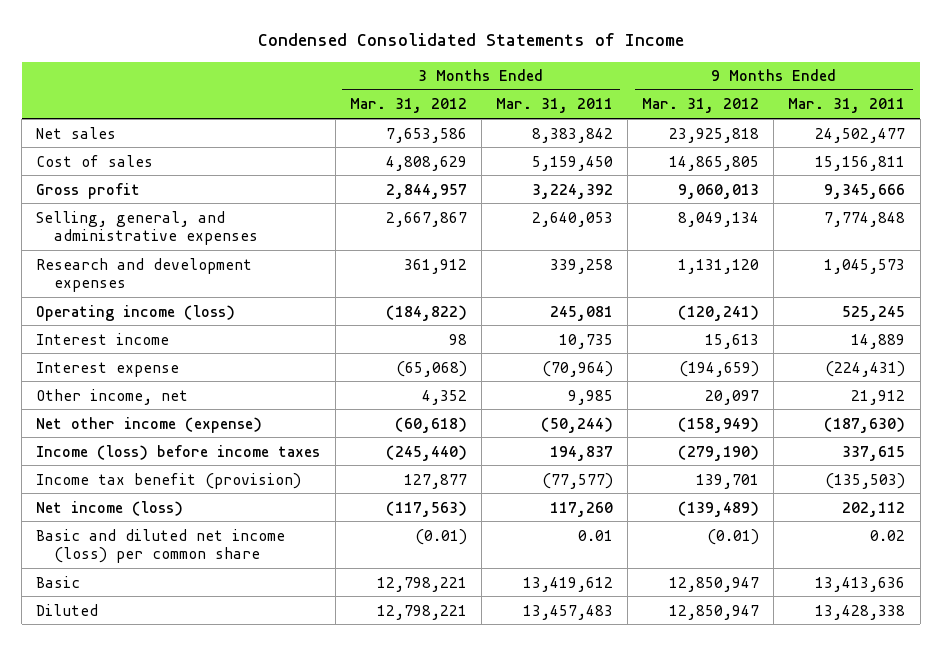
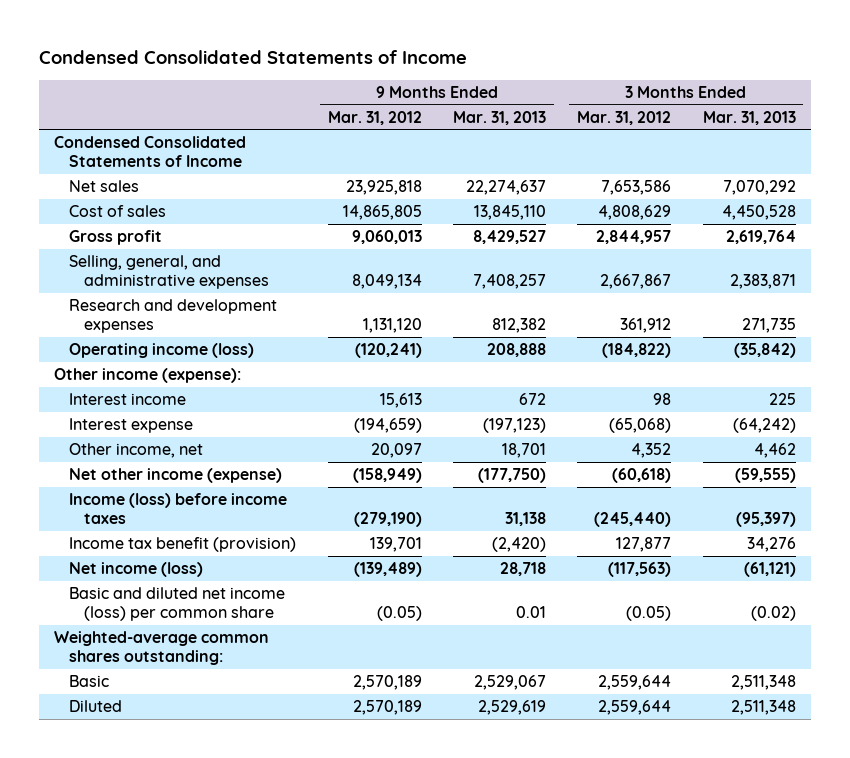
[495,98,613,114] Mar. 31, 2011 -> none
[788,98,906,114] Mar. 31, 2011 -> none
none -> [452,110,546,125] Mar. 31, 2013
none -> [702,110,796,125] Mar. 31, 2013
none -> [54,136,247,168] Condensed Consolidated Statements of Income
none -> [54,368,242,384] Other income (expense):
[414,528,467,545] (0.01) -> [626,606,672,622] (0.05)
[707,528,760,545] (0.01) -> [376,606,422,622] (0.05)
none -> [54,631,270,666] Weighted-average common shares outstanding:
[376,576,467,592] 12,798,221 -> [598,675,672,691] 2,559,644
[669,576,760,592] 12,850,947 -> [352,675,422,691] 2,570,189
[376,604,467,620] 12,798,221 -> [598,700,672,716] 2,559,644
[669,604,760,620] 12,850,947 -> [352,700,422,716] 2,570,189

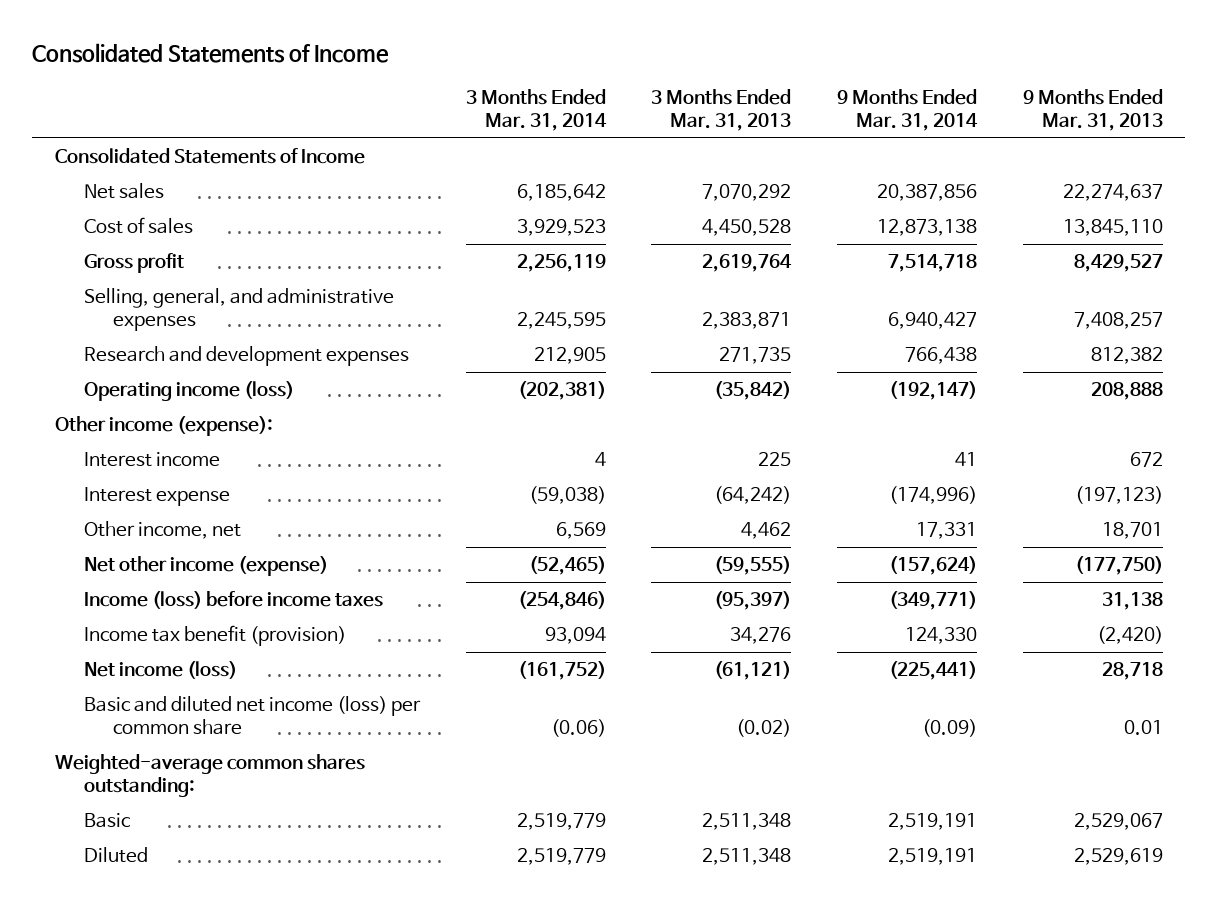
[38,49,467,64] Condensed Consolidated Statements of Income -> [32,43,390,64] Consolidated Statements of Income
[327,110,422,125] Mar. 31, 2012 -> none
[577,110,672,125] Mar. 31, 2012 -> none
none -> [465,89,607,132] 3 Months Ended Mar. 31, 2014
none -> [836,89,978,132] 9 Months Ended Mar. 31, 2014
[54,136,247,168] Condensed Consolidated Statements of Income -> [55,148,366,165] Consolidated Statements of Income

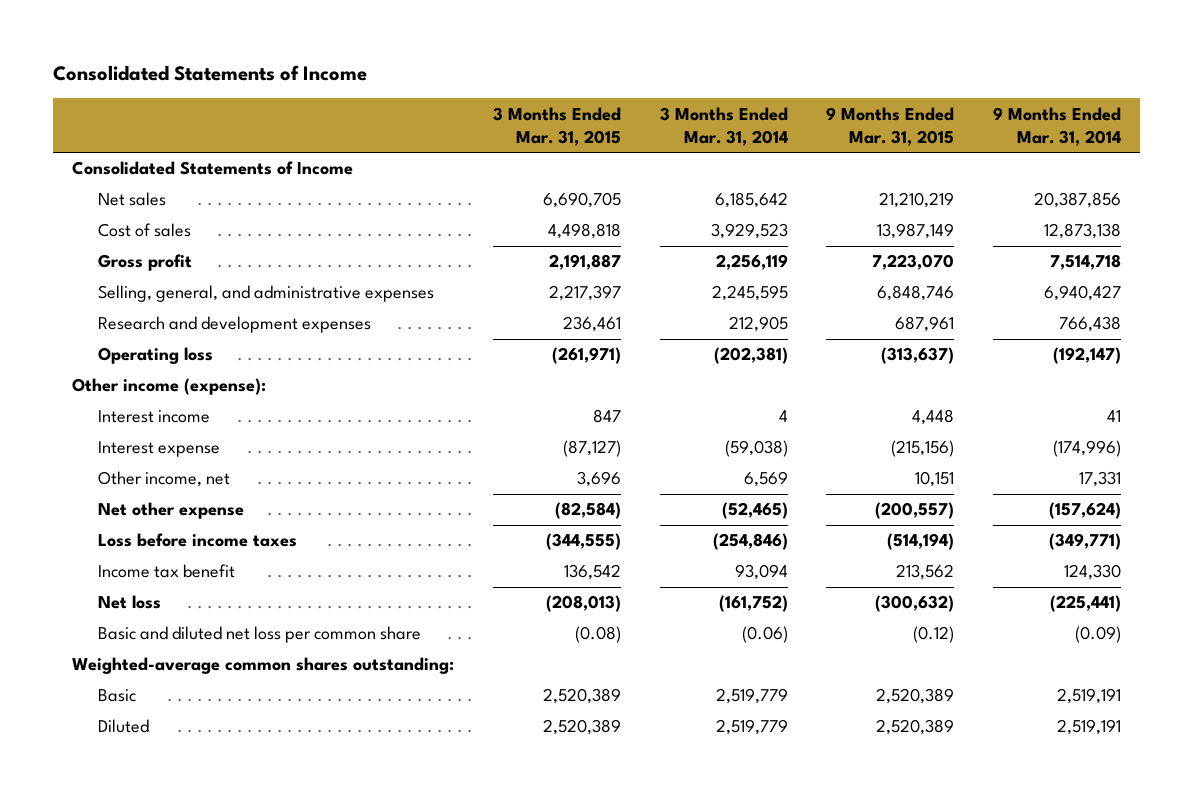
[651,89,792,132] 3 Months Ended Mar. 31, 2013 -> none
[1022,89,1163,132] 9 Months Ended Mar. 31, 2013 -> none
none -> [492,106,621,146] 3 Months Ended Mar. 31, 2015
none -> [826,106,955,146] 9 Months Ended Mar. 31, 2015
[83,381,294,402] Operating income (loss) -> [97,347,213,365] Operating loss
[83,556,328,577] Net other income (expense) -> [97,502,244,520] Net other expense
[83,591,383,610] Income (loss) before income taxes -> [97,533,297,548] Loss before income taxes
[83,625,346,647] Income tax benefit (provision) -> [97,564,235,579] Income tax benefit
[83,661,237,680] Net income (loss) -> [97,595,161,610] Net loss
[83,696,421,735] Basic and diluted net income (loss) per common share -> [97,626,421,644] Basic and diluted net loss per common share

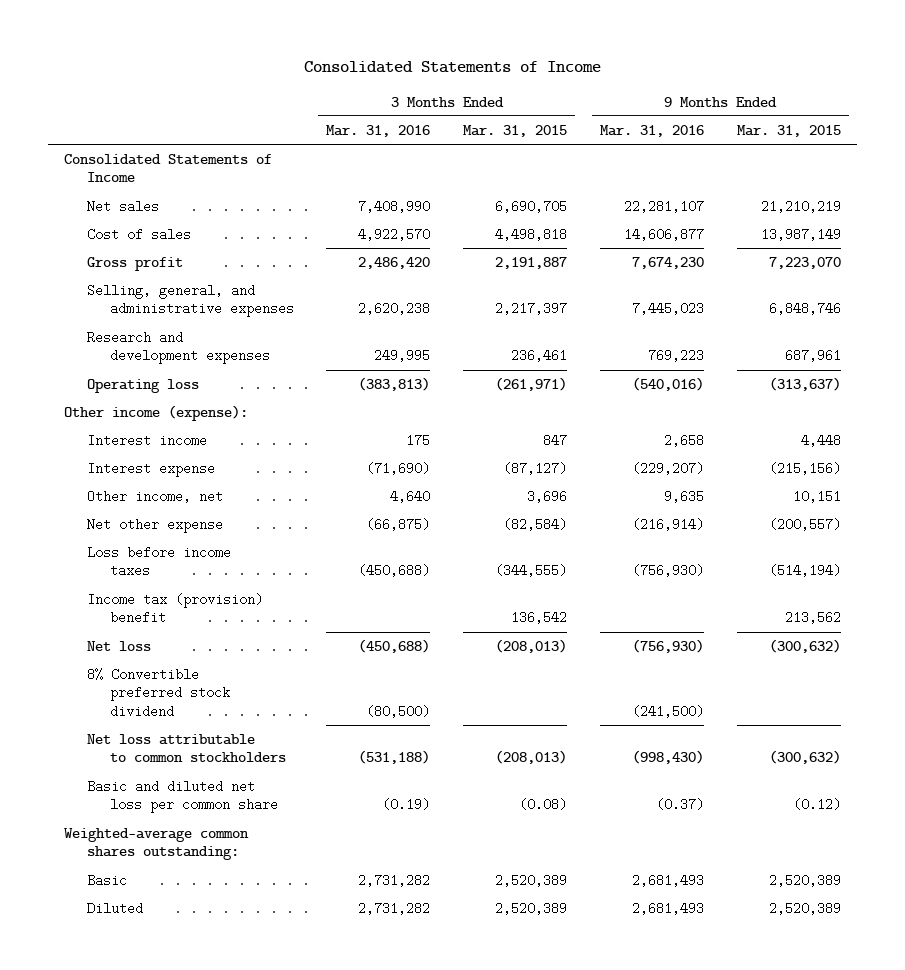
[659,106,788,146] 3 Months Ended Mar. 31, 2014 -> none
[993,106,1122,146] 9 Months Ended Mar. 31, 2014 -> none
none -> [326,124,431,137] Mar. 31, 2016
none -> [600,124,705,137] Mar. 31, 2016
[97,564,235,579] Income tax benefit -> [86,592,263,625] Income tax (provision) benefit
none -> [86,667,230,718] 8% Convertible preferred stock dividend
none -> [86,733,286,763] Net loss attributable to common stockholders

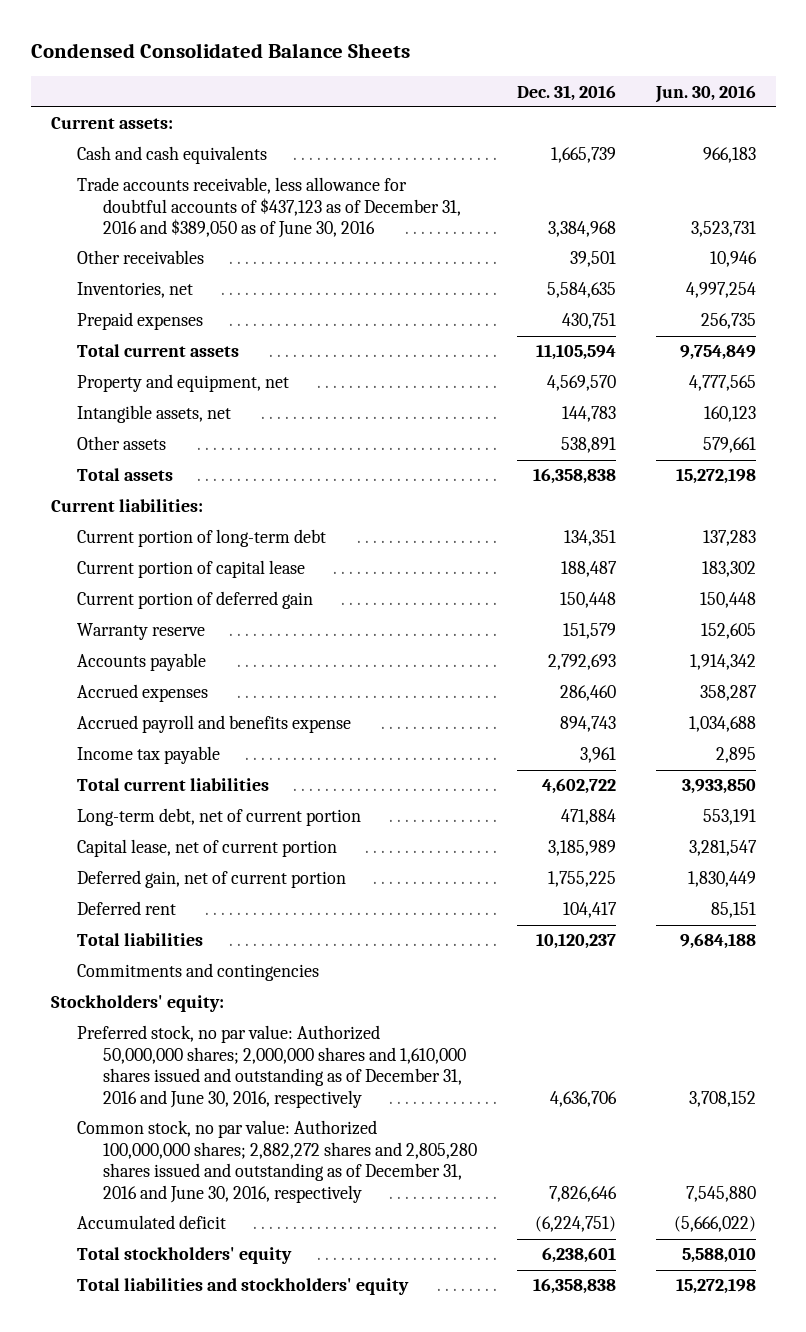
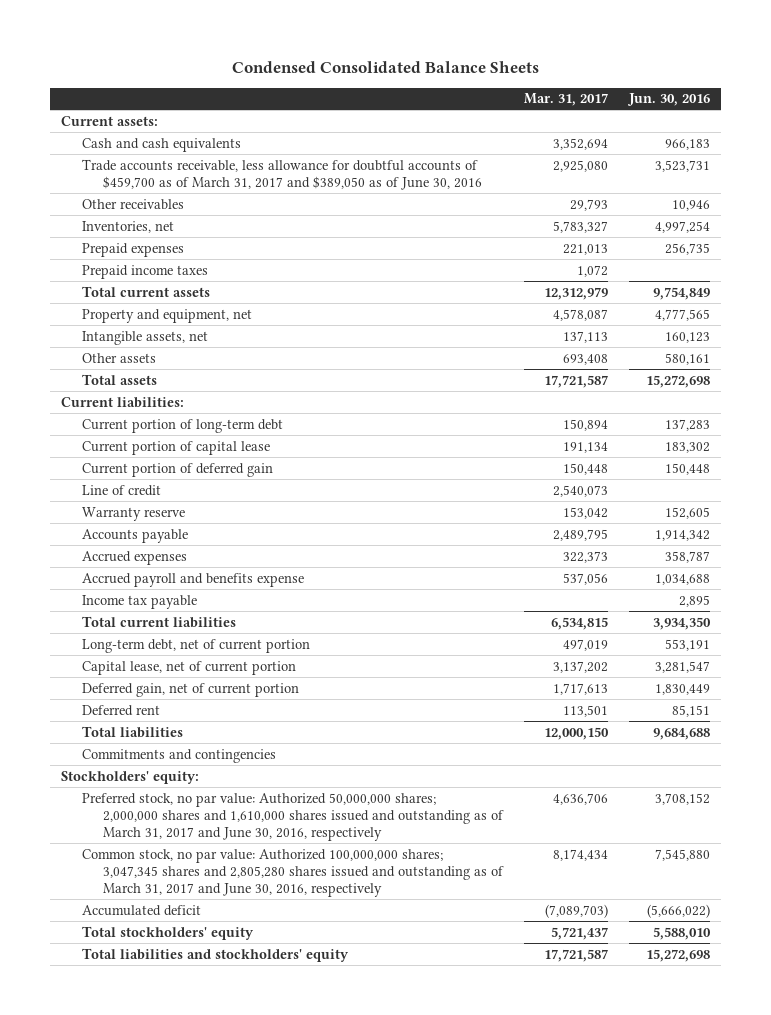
[516,84,616,101] Dec. 31, 2016 -> none
none -> [524,93,609,107] Mar. 31, 2017
[76,177,461,239] Trade accounts receivable, less allowance for doubtful accounts of $437,123 as of December 31, 2016 and $389,050 as of June 30, 2016 -> [82,158,483,190] Trade accounts receivable, less allowance for doubtful accounts of $459,700 as of March 31, 2017 and $389,050 as of June 30, 2016
none -> [82,264,209,279] Prepaid income taxes
[702,437,756,454] 579,661 -> [665,352,711,365] 580,161
[675,468,756,485] 15,272,198 -> [646,374,711,388] 15,272,698
none -> [82,484,162,496] Line of credit
[699,685,757,702] 358,287 -> [665,550,711,563] 358,787
[681,779,756,795] 3,933,850 -> [653,616,712,630] 3,934,350
[679,933,756,950] 9,684,188 -> [653,727,711,740] 9,684,688
[76,1025,466,1108] Preferred stock, no par value: Authorized 50,000,000 shares; 2,000,000 shares and 1,610,000 shares issued and outstanding as of December 31, 2016 and June 30, 2016, respectively -> [82,792,505,841] Preferred stock, no par value: Authorized 50,000,000 shares; 2,000,000 shares and 1,610,000 shares issued and outstanding as of March 31, 2017 and June 30, 2016, respectively
[76,1120,477,1203] Common stock, no par value: Authorized 100,000,000 shares; 2,882,272 shares and 2,805,280 shares issued and outstanding as of December 31, 2016 and June 30, 2016, respectively -> [82,848,505,897] Common stock, no par value: Authorized 100,000,000 shares; 3,047,345 shares and 2,805,280 shares issued and outstanding as of March 31, 2017 and June 30, 2016, respectively
[675,1278,756,1295] 15,272,198 -> [646,948,711,962] 15,272,698

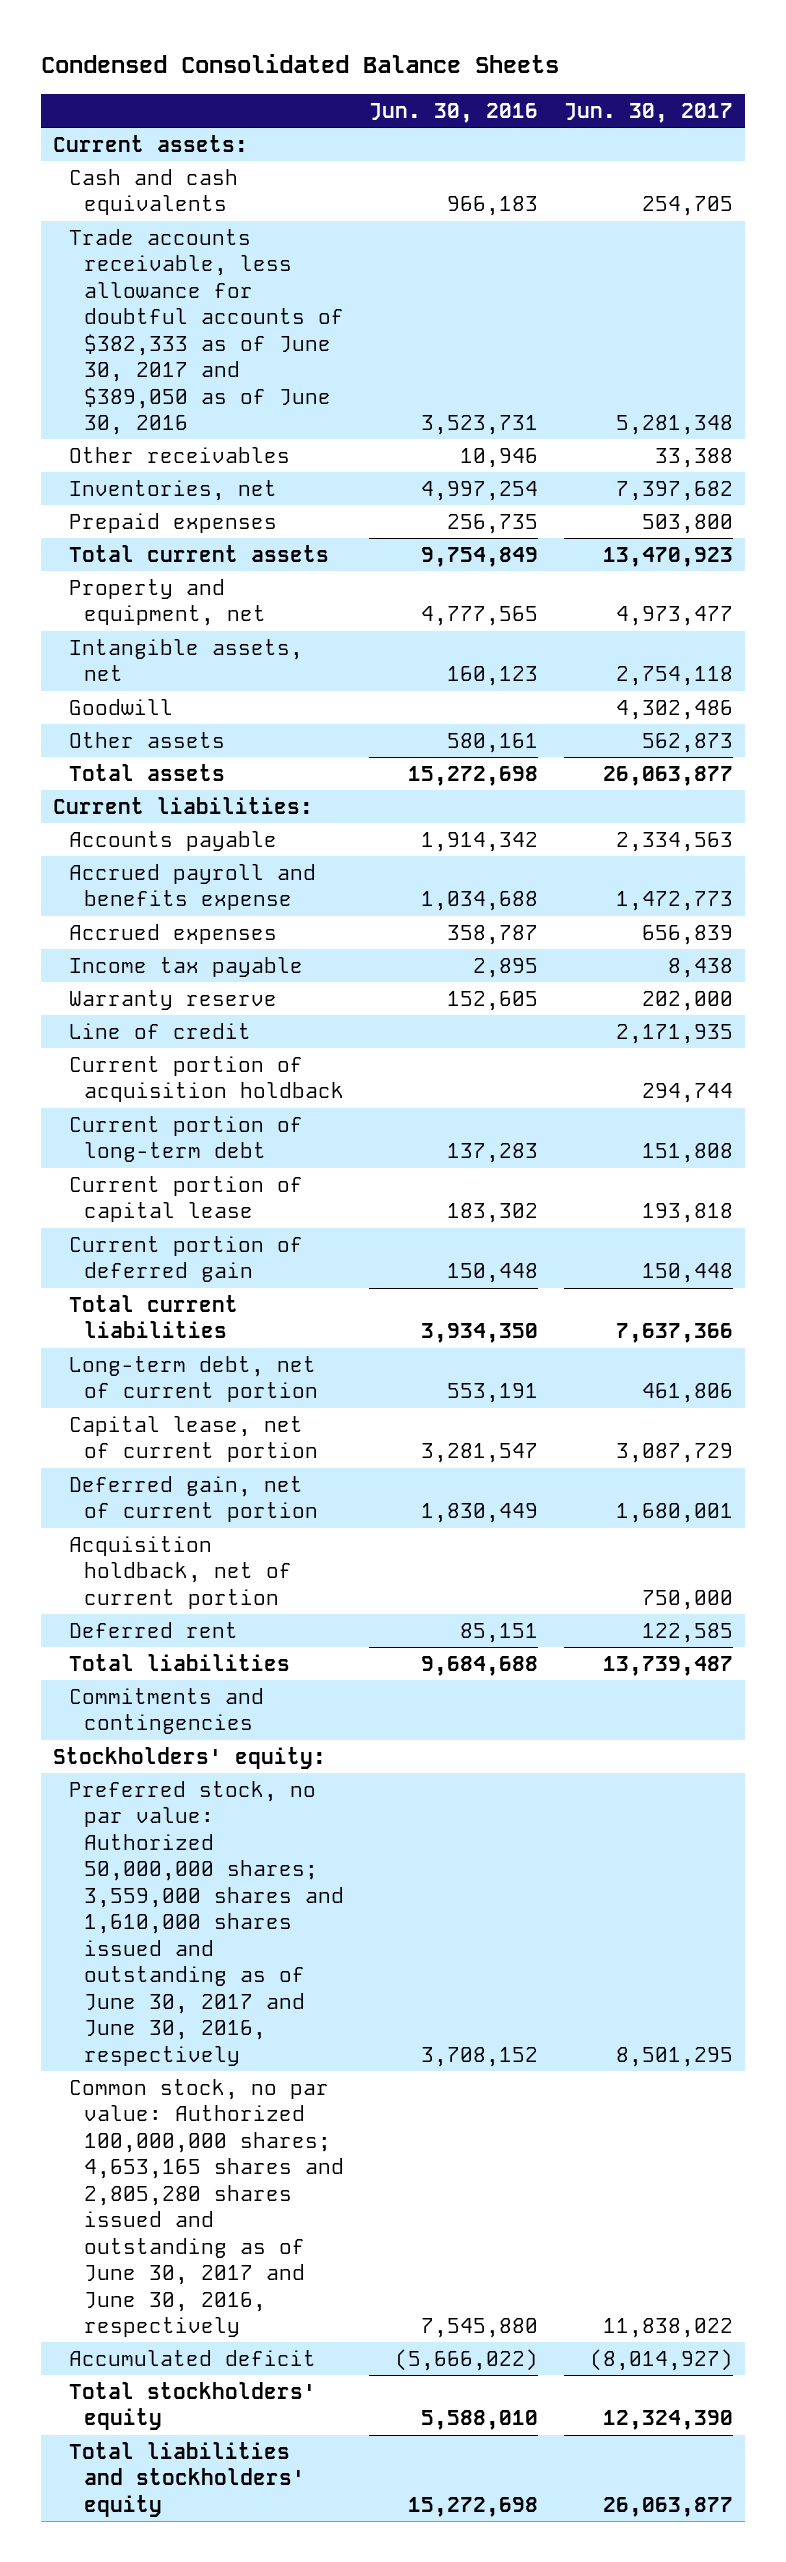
[524,93,609,107] Mar. 31, 2017 -> none
none -> [563,102,733,123] Jun. 30, 2017
[82,158,483,190] Trade accounts receivable, less allowance for doubtful accounts of $459,700 as of March 31, 2017 and $389,050 as of June 30, 2016 -> [68,228,344,436] Trade accounts receivable, less allowance for doubtful accounts of $382,333 as of June 30, 2017 and $389,050 as of June 30, 2016
[82,264,209,279] Prepaid income taxes -> none
none -> [68,698,173,715] Goodwill
[82,550,188,565] Accrued expenses -> [68,923,277,944] Accrued expenses
[82,506,186,521] Warranty reserve -> [68,989,277,1010] Warranty reserve
[82,484,162,496] Line of credit -> [68,1022,251,1039] Line of credit
none -> [68,1055,344,1103] Current portion of acquisition holdback
[82,418,284,433] Current portion of long-term debt -> [68,1115,303,1163] Current portion of long-term debt
[82,440,271,455] Current portion of capital lease -> [68,1175,303,1223] Current portion of capital lease
[82,462,274,477] Current portion of deferred gain -> [68,1235,303,1283] Current portion of deferred gain
none -> [68,1535,292,1609] Acquisition holdback, net of current portion
[82,792,505,841] Preferred stock, no par value: Authorized 50,000,000 shares; 2,000,000 shares and 1,610,000 shares issued and outstanding as of March 31, 2017 and June 30, 2016, respectively -> [68,1780,344,2066] Preferred stock, no par value: Authorized 50,000,000 shares; 3,559,000 shares and 1,610,000 shares issued and outstanding as of June 30, 2017 and June 30, 2016, respectively
[82,848,505,897] Common stock, no par value: Authorized 100,000,000 shares; 3,047,345 shares and 2,805,280 shares issued and outstanding as of March 31, 2017 and June 30, 2016, respectively -> [68,2078,344,2338] Common stock, no par value: Authorized 100,000,000 shares; 4,653,165 shares and 2,805,280 shares issued and outstanding as of June 30, 2017 and June 30, 2016, respectively

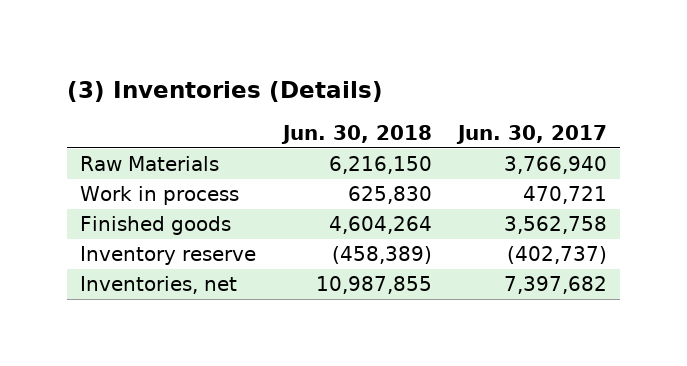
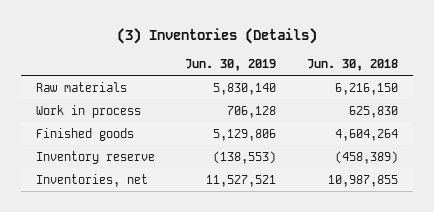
[456,125,608,145] Jun. 30, 2017 -> none
none -> [185,58,277,71] Jun. 30, 2019
[80,156,220,172] Raw Materials -> [36,81,128,92] Raw materials

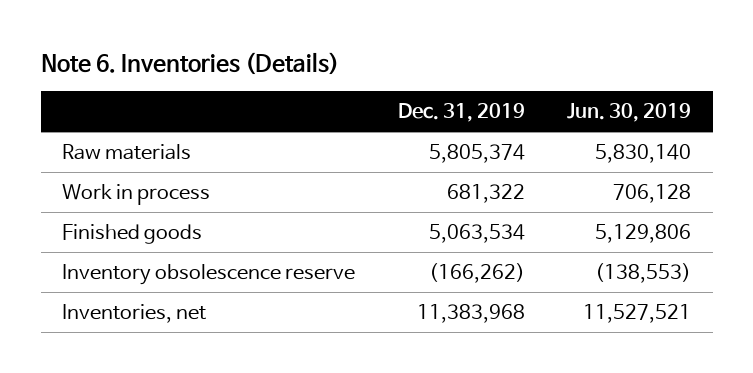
[116,27,317,44] (3) Inventories (Details) -> [40,52,339,76] Note 6. Inventories (Details)
[306,58,398,71] Jun. 30, 2018 -> none
none -> [397,103,525,123] Dec. 31, 2019
[36,150,156,164] Inventory reserve -> [61,264,355,286] Inventory obsolescence reserve

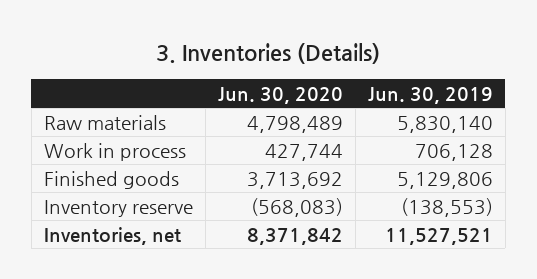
[40,52,339,76] Note 6. Inventories (Details) -> [156,43,381,65] 3. Inventories (Details)
[397,103,525,123] Dec. 31, 2019 -> none
none -> [217,86,343,104] Jun. 30, 2020
[61,264,355,286] Inventory obsolescence reserve -> [43,199,193,217] Inventory reserve

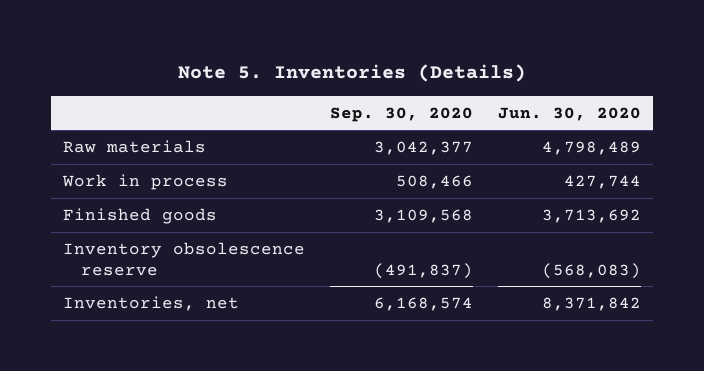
[156,43,381,65] 3. Inventories (Details) -> [177,64,526,83] Note 5. Inventories (Details)
[367,86,493,104] Jun. 30, 2019 -> none
none -> [329,106,473,122] Sep. 30, 2020
[43,199,193,217] Inventory reserve -> [63,241,306,276] Inventory obsolescence reserve

